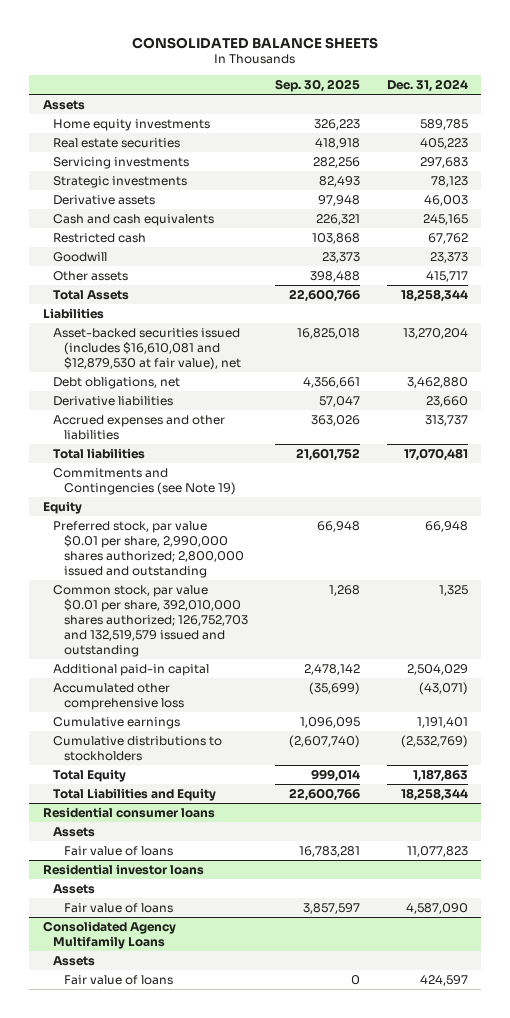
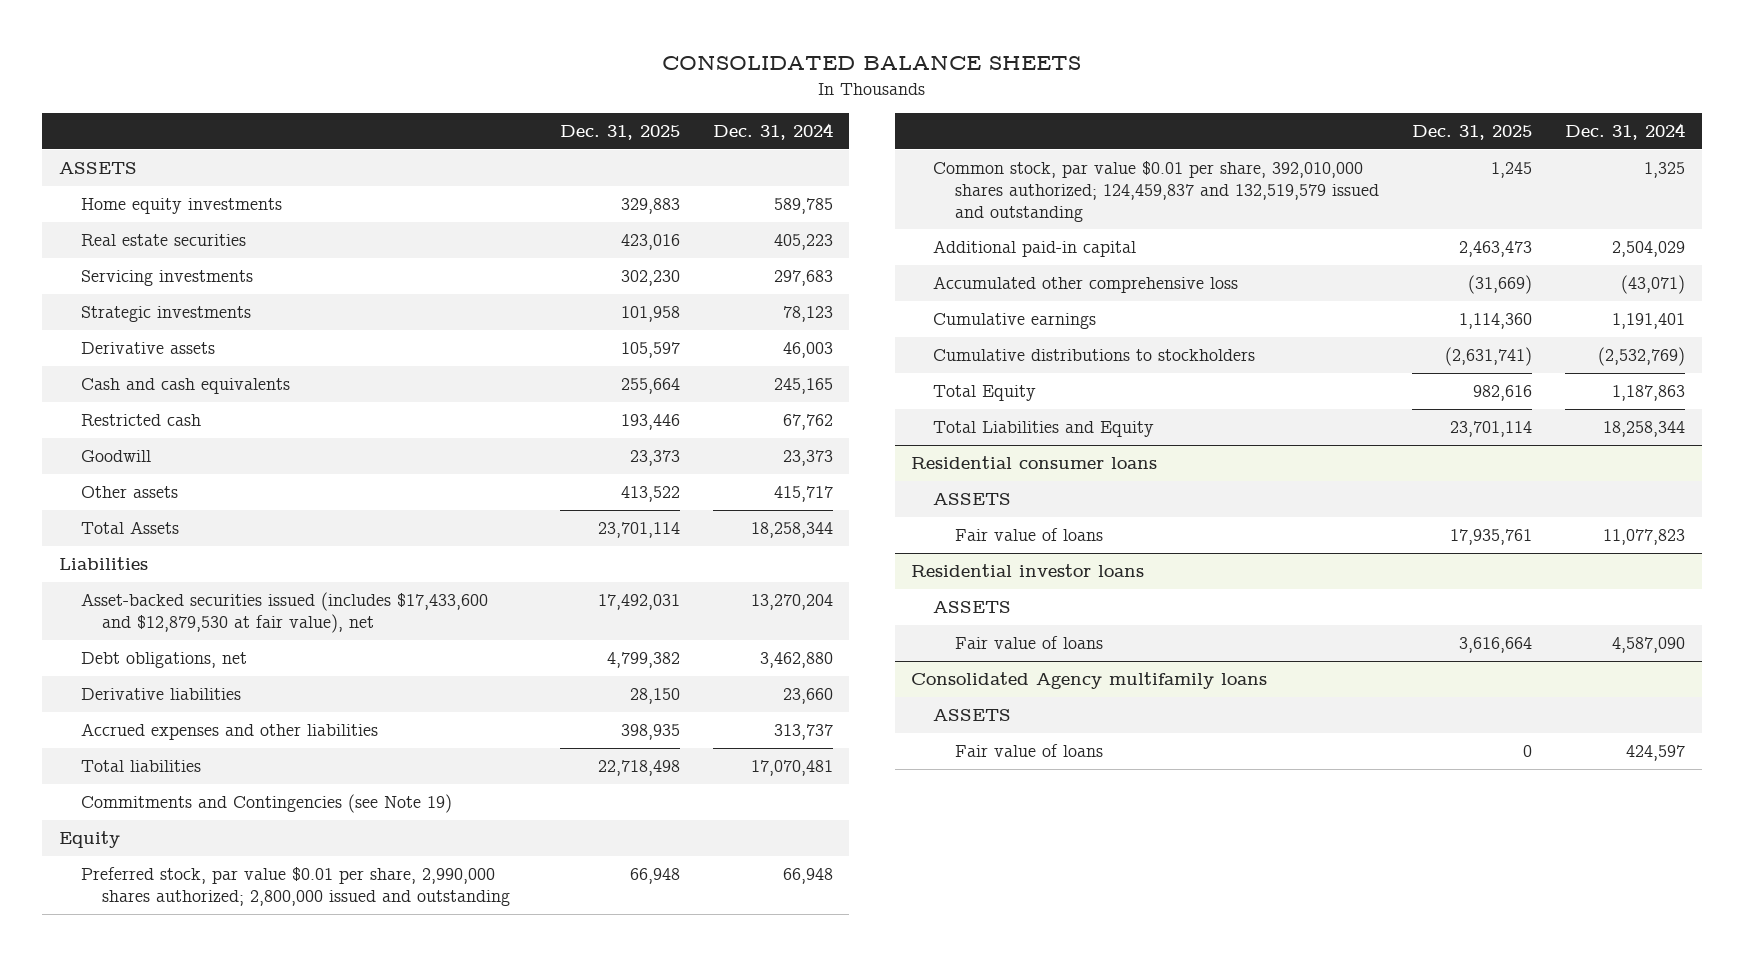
[274,78,360,92] Sep. 30, 2025 -> none
none -> [559,124,680,140] Dec. 31, 2025
[42,99,85,110] Assets -> [58,162,137,175] ASSETS
[53,327,242,370] Asset-backed securities issued (includes $16,610,081 and $12,879,530 at fair value), net -> [80,592,488,633] Asset-backed securities issued (includes $17,433,600 and $12,879,530 at fair value), net
[53,584,249,658] Common stock, par value $0.01 per share, 392,010,000 shares authorized; 126,752,703 and 132,519,579 issued and outstanding -> [932,161,1379,222] Common stock, par value $0.01 per share, 392,010,000 shares authorized; 124,459,837 and 132,519,579 issued and outstanding
[53,826,96,837] Assets -> [932,493,1011,506] ASSETS
[53,883,96,894] Assets -> [932,601,1011,614] ASSETS
[42,920,176,949] Consolidated Agency Multifamily Loans -> [911,672,1268,690] Consolidated Agency multifamily loans
[53,955,96,966] Assets -> [932,709,1011,722] ASSETS

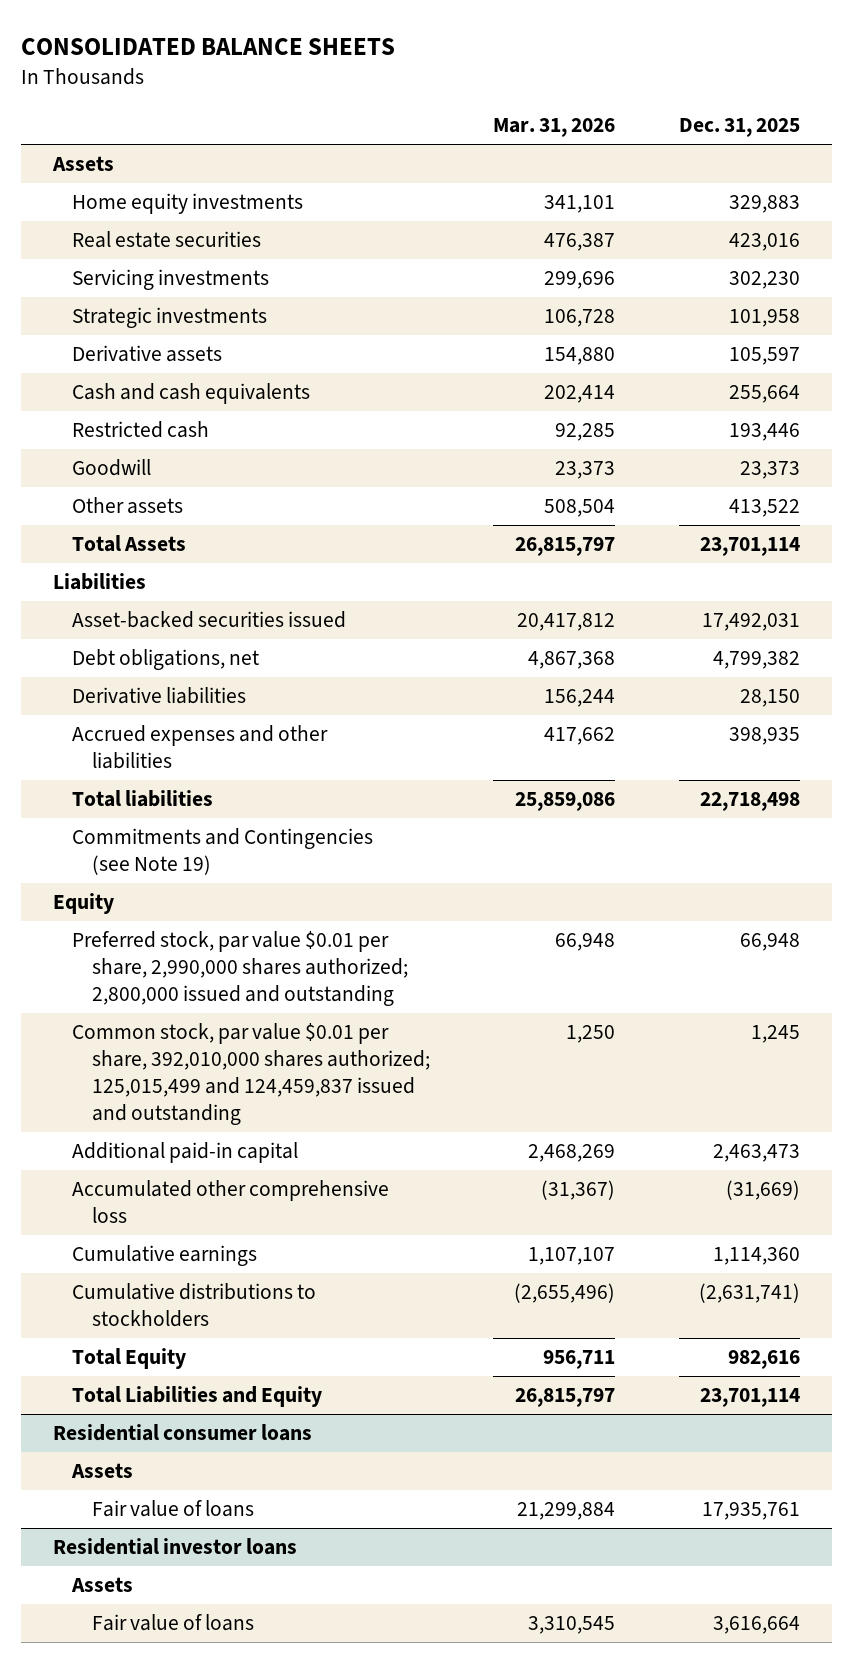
[712,122,833,140] Dec. 31, 2024 -> none
none -> [493,118,616,138] Mar. 31, 2026
[58,162,137,175] ASSETS -> [52,156,115,172] Assets
[80,592,488,633] Asset-backed securities issued (includes $17,433,600 and $12,879,530 at fair value), net -> [72,611,347,629] Asset-backed securities issued
[932,161,1379,222] Common stock, par value $0.01 per share, 392,010,000 shares authorized; 124,459,837 and 132,519,579 issued and outstanding -> [72,1023,430,1125] Common stock, par value $0.01 per share, 392,010,000 shares authorized; 125,015,499 and 124,459,837 issued and outstanding
[932,493,1011,506] ASSETS -> [71,1463,134,1479] Assets
[932,601,1011,614] ASSETS -> [71,1577,134,1593] Assets
[911,672,1268,690] Consolidated Agency multifamily loans -> none
[932,709,1011,722] ASSETS -> none
[954,744,1103,758] Fair value of loans -> none

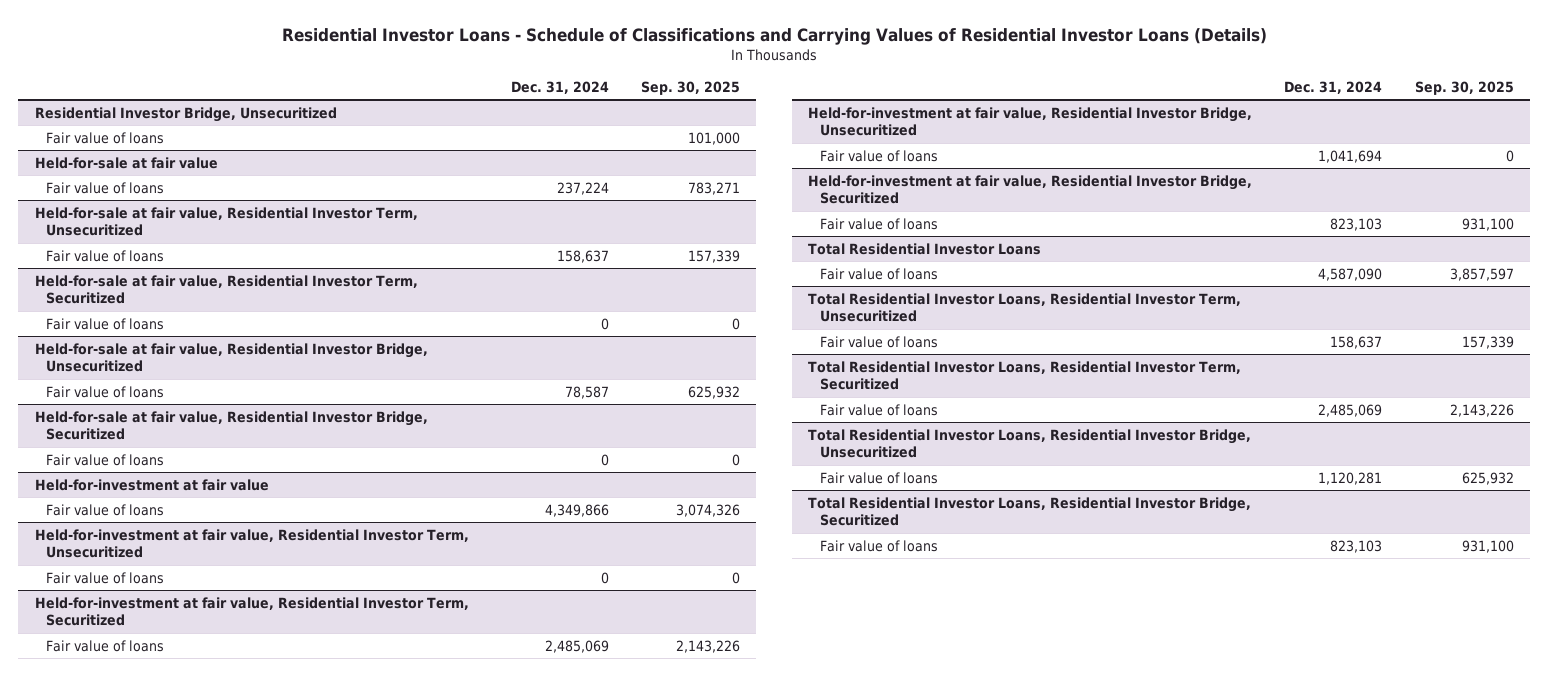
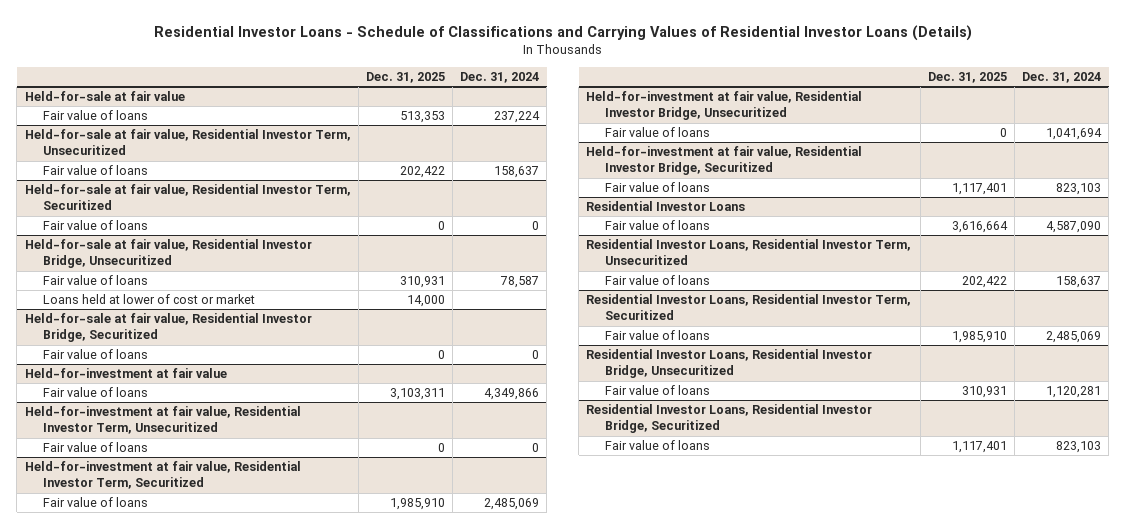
[641,80,741,95] Sep. 30, 2025 -> none
none -> [365,71,445,83] Dec. 31, 2025
[34,106,337,122] Residential Investor Bridge, Unsecuritized -> none
[46,131,165,144] Fair value of loans -> none
none -> [43,294,256,305] Loans held at lower of cost or market
[807,242,1041,255] Total Residential Investor Loans -> [586,201,746,212] Residential Investor Loans
[807,292,1241,323] Total Residential Investor Loans, Residential Investor Term, Unsecuritized -> [586,239,912,266] Residential Investor Loans, Residential Investor Term, Unsecuritized
[807,360,1241,391] Total Residential Investor Loans, Residential Investor Term, Securitized -> [586,294,912,321] Residential Investor Loans, Residential Investor Term, Securitized
[807,428,1251,459] Total Residential Investor Loans, Residential Investor Bridge, Unsecuritized -> [586,349,873,379] Residential Investor Loans, Residential Investor Bridge, Unsecuritized
[807,496,1251,527] Total Residential Investor Loans, Residential Investor Bridge, Securitized -> [586,404,873,434] Residential Investor Loans, Residential Investor Bridge, Securitized

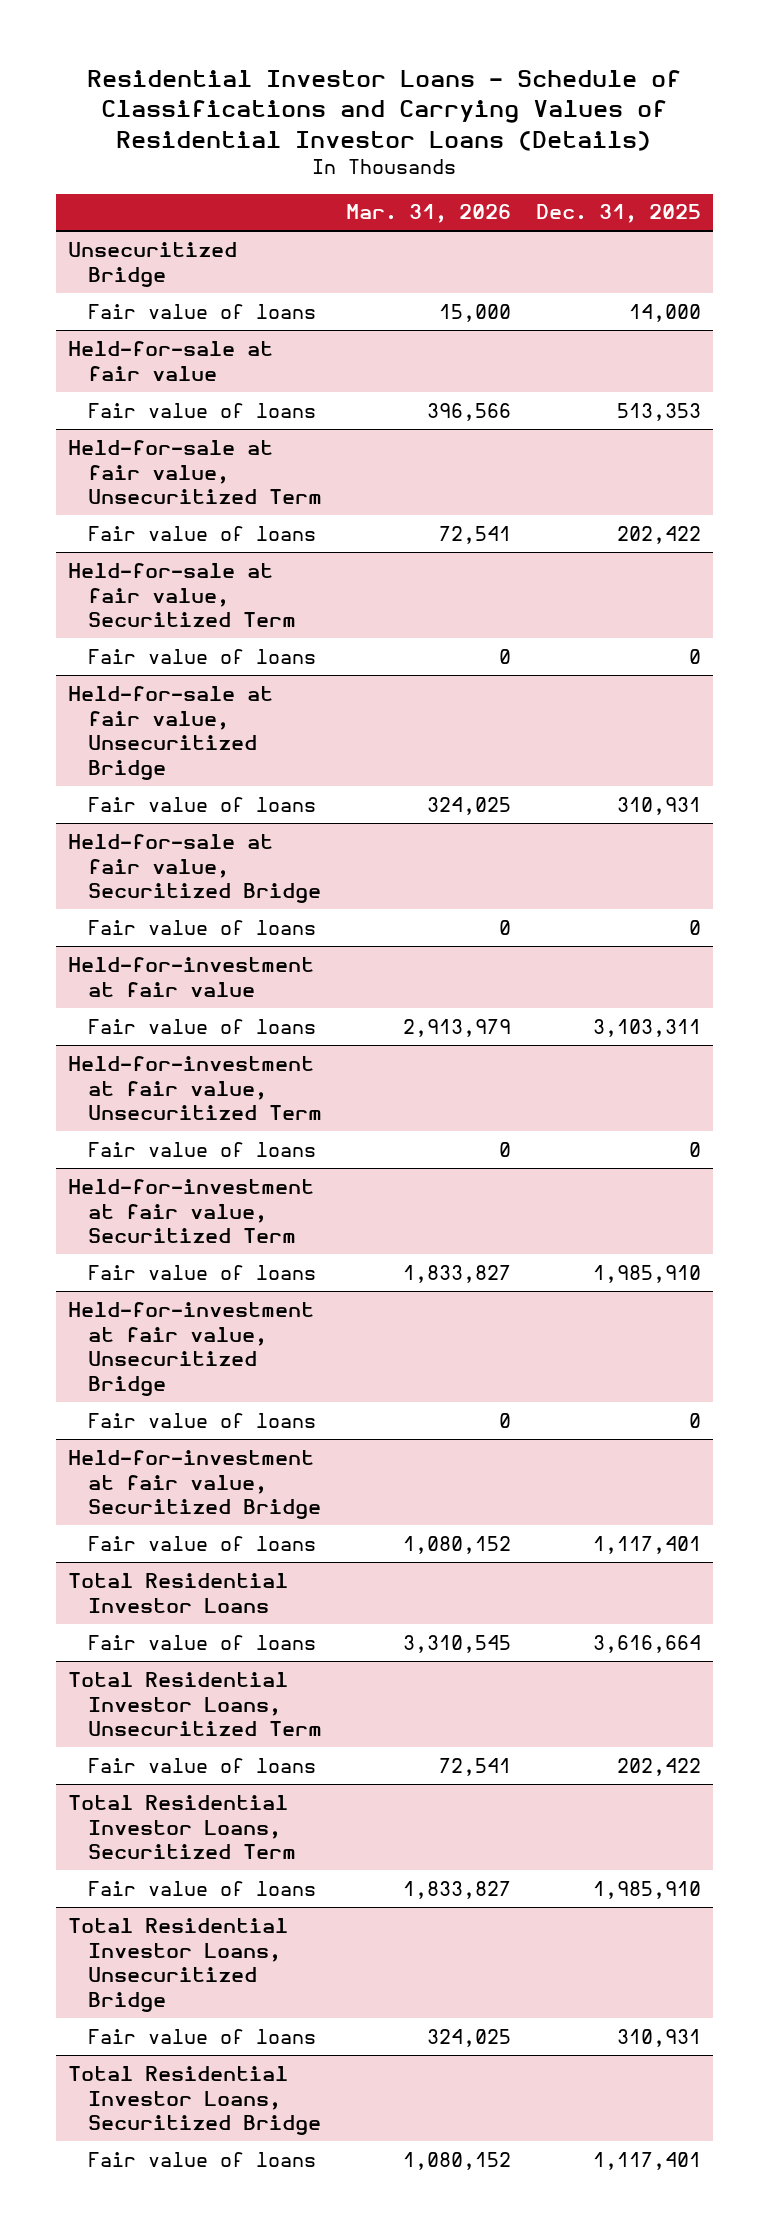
[460,71,540,83] Dec. 31, 2024 -> none
none -> [346,204,512,224] Mar. 31, 2026
none -> [68,241,238,287] Unsecuritized Bridge
none -> [87,303,316,319] Fair value of loans
[24,129,351,156] Held-for-sale at fair value, Residential Investor Term, Unsecuritized -> [68,439,322,505] Held-for-sale at fair value, Unsecuritized Term
[24,184,351,211] Held-for-sale at fair value, Residential Investor Term, Securitized -> [68,562,296,628] Held-for-sale at fair value, Securitized Term
[24,239,312,269] Held-for-sale at fair value, Residential Investor Bridge, Unsecuritized -> [68,685,274,781] Held-for-sale at fair value, Unsecuritized Bridge
[43,294,256,305] Loans held at lower of cost or market -> none
[24,313,312,343] Held-for-sale at fair value, Residential Investor Bridge, Securitized -> [68,833,321,904] Held-for-sale at fair value, Securitized Bridge
[24,406,301,435] Held-for-investment at fair value, Residential Investor Term, Unsecuritized -> [68,1055,322,1121] Held-for-investment at fair value, Unsecuritized Term
[24,461,301,490] Held-for-investment at fair value, Residential Investor Term, Securitized -> [68,1178,315,1244] Held-for-investment at fair value, Securitized Term
[586,91,863,121] Held-for-investment at fair value, Residential Investor Bridge, Unsecuritized -> [68,1301,315,1397] Held-for-investment at fair value, Unsecuritized Bridge
[586,146,863,176] Held-for-investment at fair value, Residential Investor Bridge, Securitized -> [68,1449,321,1520] Held-for-investment at fair value, Securitized Bridge
[586,201,746,212] Residential Investor Loans -> [68,1572,289,1613] Total Residential Investor Loans
[586,239,912,266] Residential Investor Loans, Residential Investor Term, Unsecuritized -> [68,1671,322,1737] Total Residential Investor Loans, Unsecuritized Term
[586,294,912,321] Residential Investor Loans, Residential Investor Term, Securitized -> [68,1794,296,1860] Total Residential Investor Loans, Securitized Term
[586,349,873,379] Residential Investor Loans, Residential Investor Bridge, Unsecuritized -> [68,1917,289,2013] Total Residential Investor Loans, Unsecuritized Bridge
[586,404,873,434] Residential Investor Loans, Residential Investor Bridge, Securitized -> [68,2065,321,2136] Total Residential Investor Loans, Securitized Bridge

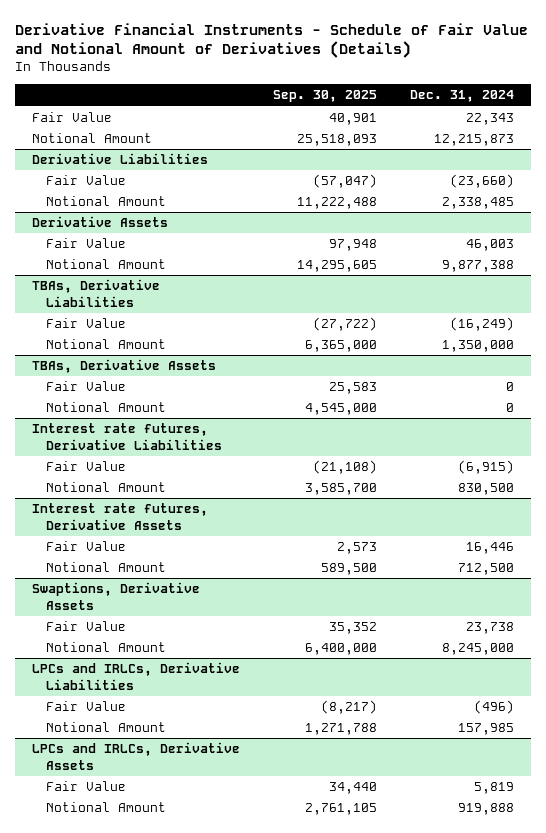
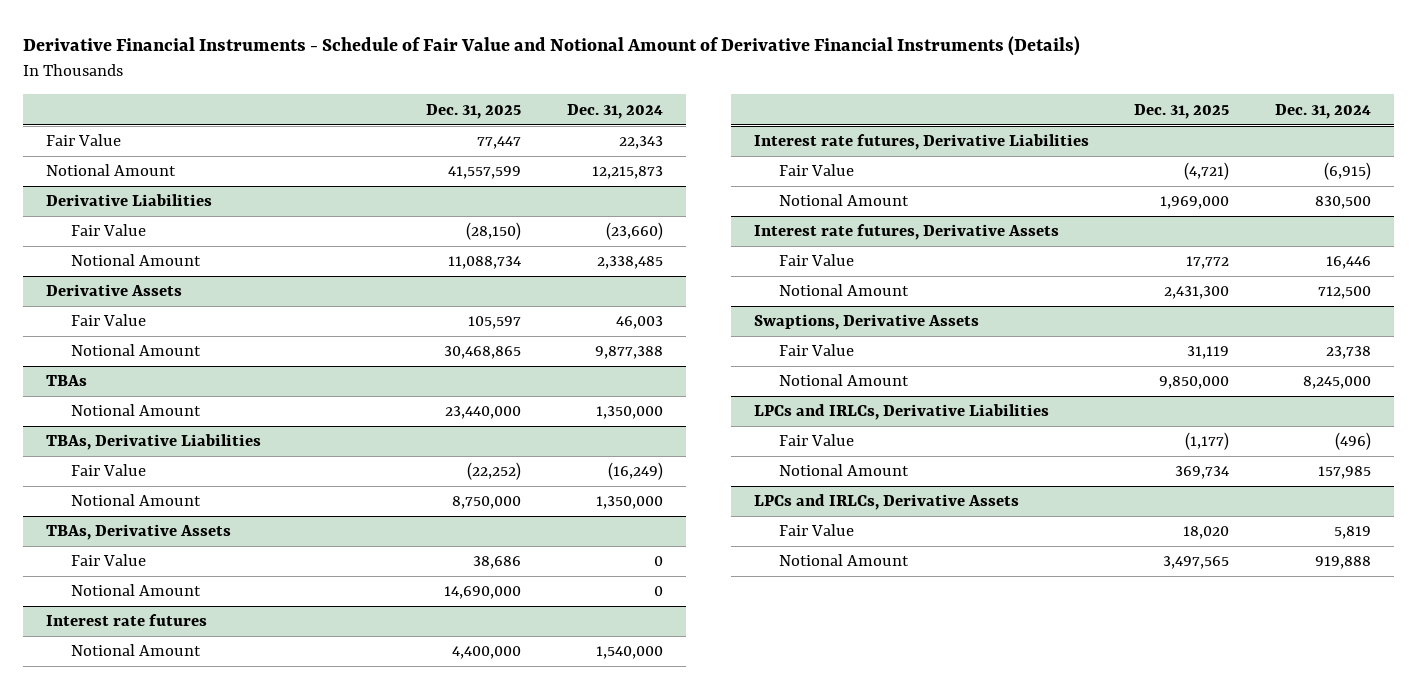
[14,22,528,59] Derivative Financial Instruments - Schedule of Fair Value and Notional Amount of Derivatives (Details) -> [23,36,1081,57] Derivative Financial Instruments - Schedule of Fair Value and Notional Amount of Derivative Financial Instruments (Details)
[272,90,377,103] Sep. 30, 2025 -> none
none -> [426,103,522,119] Dec. 31, 2025
none -> [45,375,87,387] TBAs
none -> [71,404,202,417] Notional Amount
none -> [45,614,207,627] Interest rate futures
none -> [71,644,202,657] Notional Amount

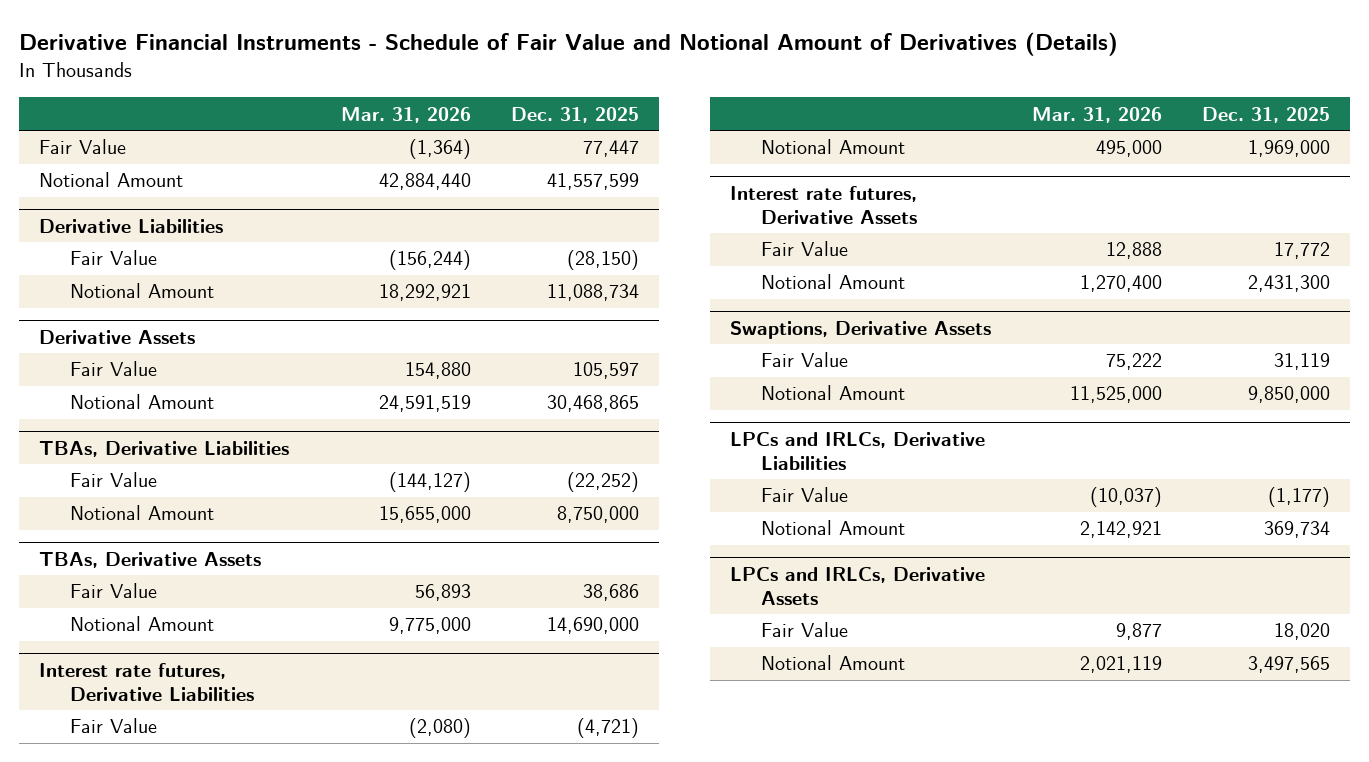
[23,36,1081,57] Derivative Financial Instruments - Schedule of Fair Value and Notional Amount of Derivative Financial Instruments (Details) -> [18,31,1118,56] Derivative Financial Instruments - Schedule of Fair Value and Notional Amount of Derivatives (Details)
[566,103,663,119] Dec. 31, 2024 -> none
none -> [340,106,471,123] Mar. 31, 2026
[45,375,87,387] TBAs -> none
[71,404,202,417] Notional Amount -> none
[45,614,207,627] Interest rate futures -> none
[71,644,202,657] Notional Amount -> none

